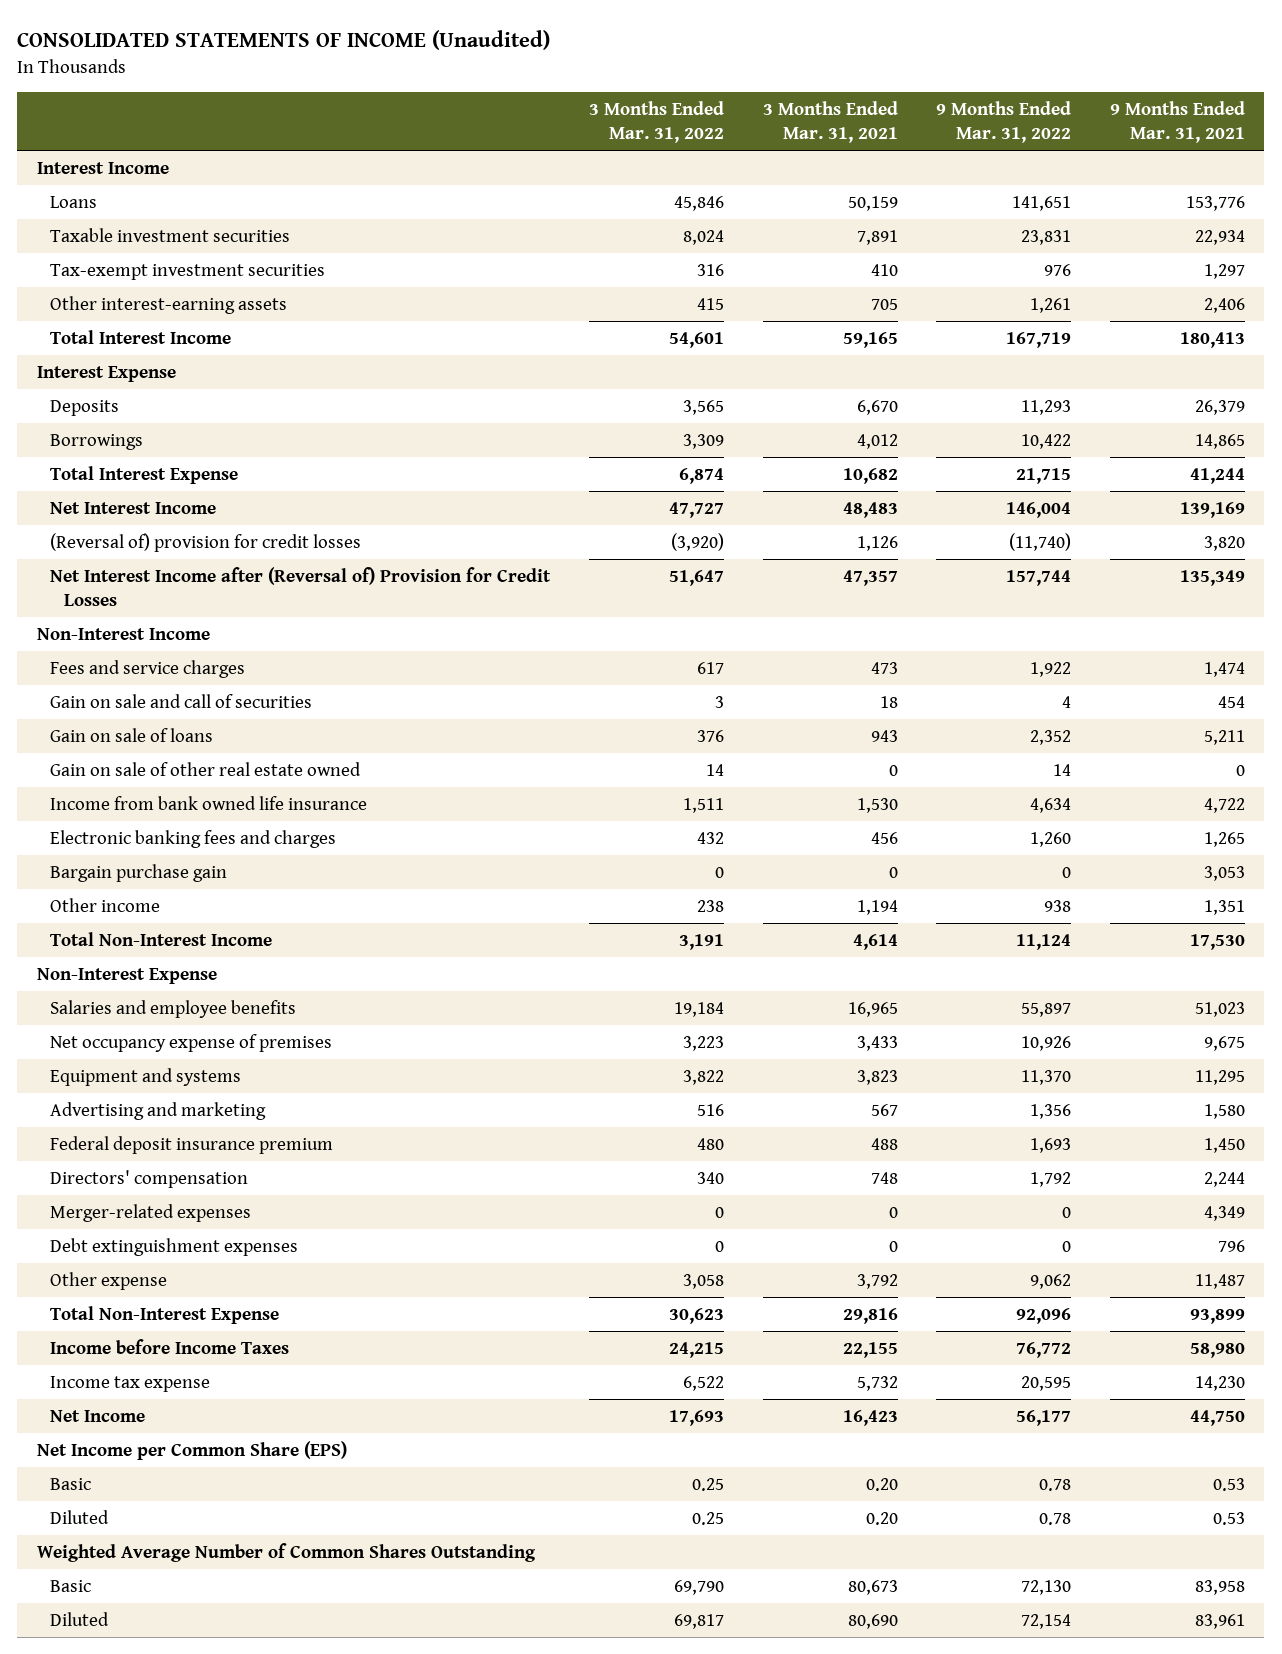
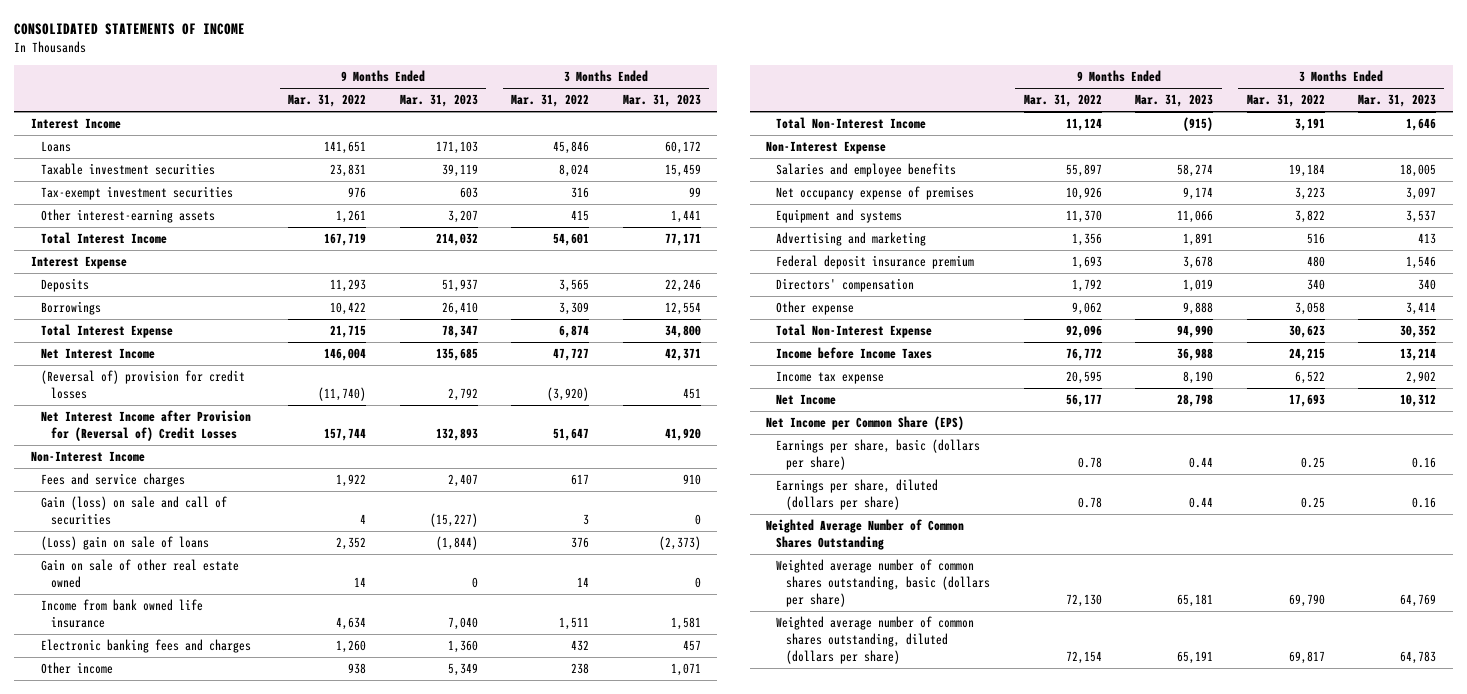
[17,29,551,50] CONSOLIDATED STATEMENTS OF INCOME (Unaudited) -> [14,23,246,36] CONSOLIDATED STATEMENTS OF INCOME
[762,101,898,144] 3 Months Ended Mar. 31, 2021 -> none
[1110,101,1246,144] 9 Months Ended Mar. 31, 2021 -> none
none -> [399,94,478,108] Mar. 31, 2023
none -> [622,94,701,108] Mar. 31, 2023
[50,567,552,607] Net Interest Income after (Reversal of) Provision for Credit Losses -> [41,410,252,441] Net Interest Income after Provision for (Reversal of) Credit Losses
[50,694,313,709] Gain on sale and call of securities -> [41,496,228,525] Gain (loss) on sale and call of securities
[50,728,214,743] Gain on sale of loans -> [41,536,210,551] (Loss) gain on sale of loans
[50,864,228,883] Bargain purchase gain -> none
[50,1204,252,1223] Merger-related expenses -> none
[50,1238,299,1257] Debt extinguishment expenses -> none
[50,1478,92,1491] Basic -> [776,439,981,470] Earnings per share, basic (dollars per share)
[50,1510,110,1525] Diluted -> [776,479,939,510] Earnings per share, diluted (dollars per share)
[50,1580,92,1593] Basic -> [776,559,991,607] Weighted average number of common shares outstanding, basic (dollars per share)
[50,1612,110,1627] Diluted -> [776,616,975,664] Weighted average number of common shares outstanding, diluted (dollars per share)

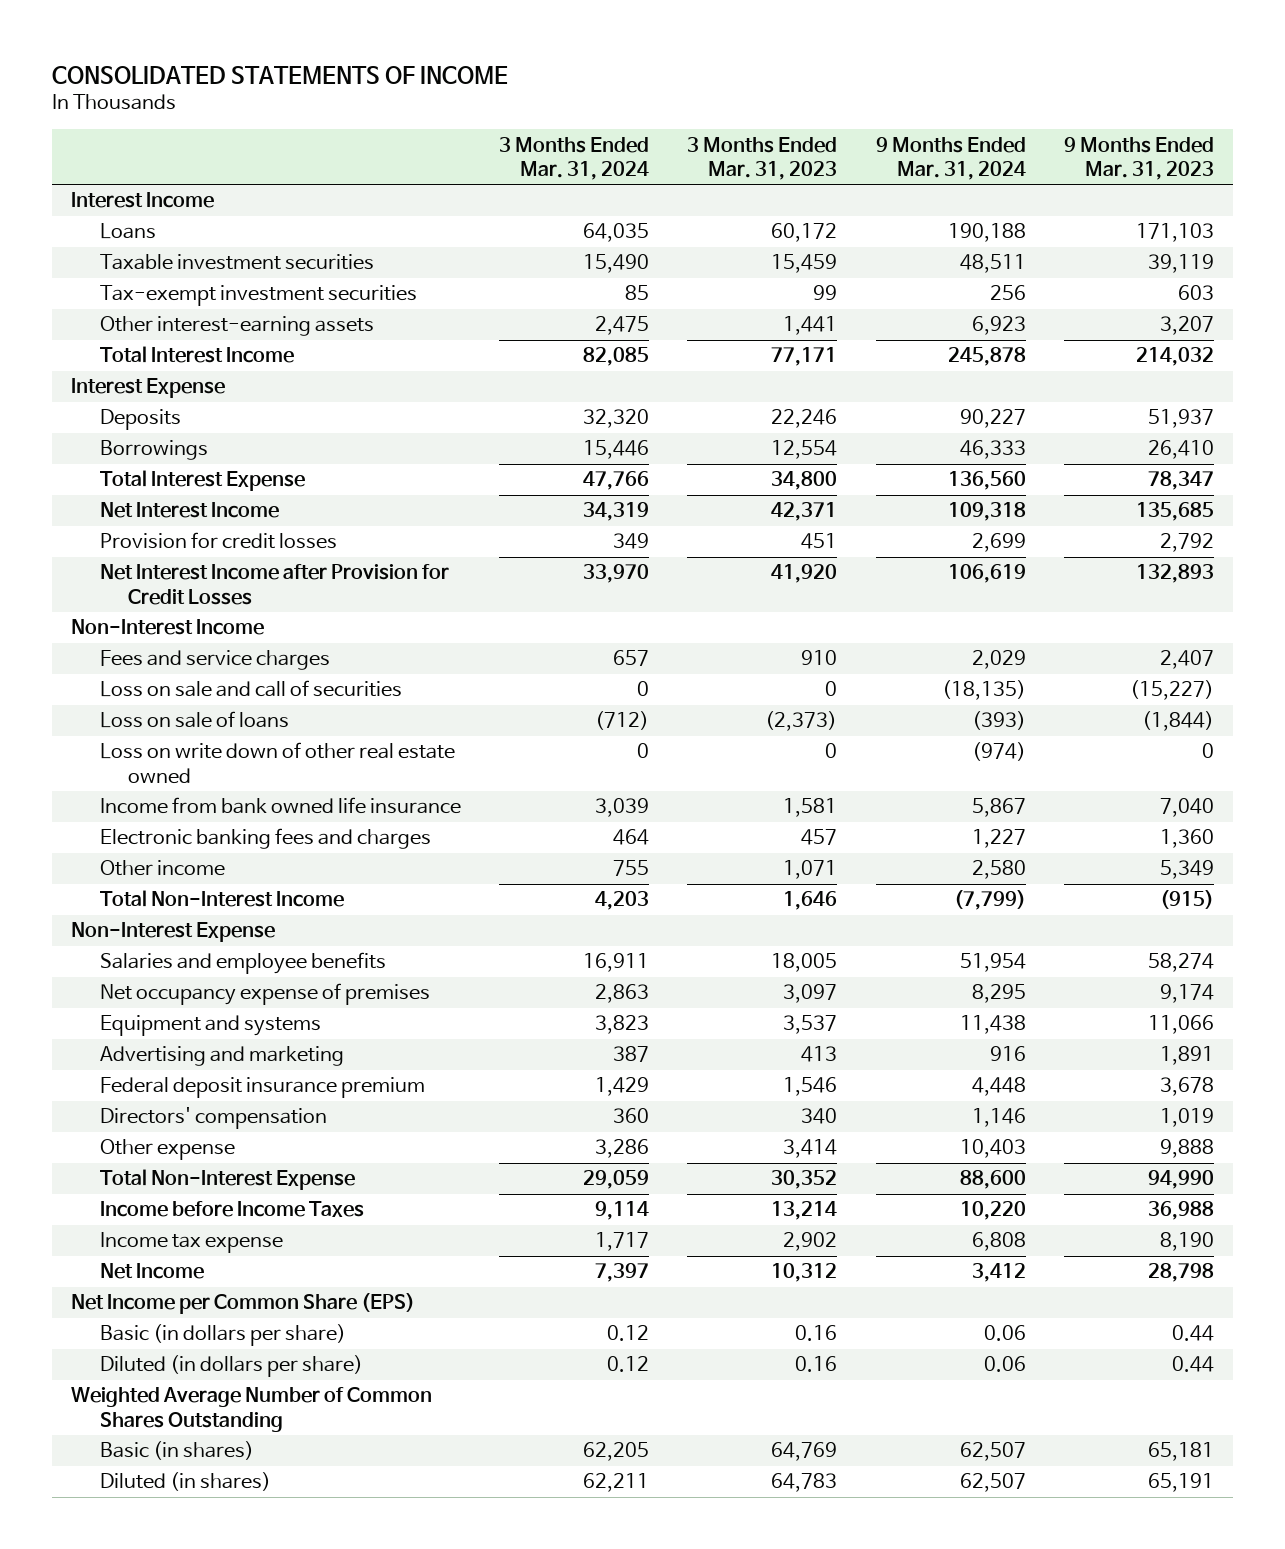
[288,94,367,108] Mar. 31, 2022 -> none
[511,94,590,108] Mar. 31, 2022 -> none
none -> [498,136,649,181] 3 Months Ended Mar. 31, 2024
none -> [875,136,1026,181] 9 Months Ended Mar. 31, 2024
[41,370,246,399] (Reversal of) provision for credit losses -> [99,532,337,550] Provision for credit losses
[41,410,252,441] Net Interest Income after Provision for (Reversal of) Credit Losses -> [99,564,449,606] Net Interest Income after Provision for Credit Losses
[41,496,228,525] Gain (loss) on sale and call of securities -> [99,680,402,698] Loss on sale and call of securities
[41,536,210,551] (Loss) gain on sale of loans -> [99,711,289,729] Loss on sale of loans
[41,559,240,588] Gain on sale of other real estate owned -> [99,742,455,785] Loss on write down of other real estate owned
[776,439,981,470] Earnings per share, basic (dollars per share) -> [99,1324,346,1347] Basic (in dollars per share)
[776,479,939,510] Earnings per share, diluted (dollars per share) -> [99,1355,363,1378] Diluted (in dollars per share)
[776,559,991,607] Weighted average number of common shares outstanding, basic (dollars per share) -> [99,1441,254,1461] Basic (in shares)
[776,616,975,664] Weighted average number of common shares outstanding, diluted (dollars per share) -> [99,1472,271,1492] Diluted (in shares)

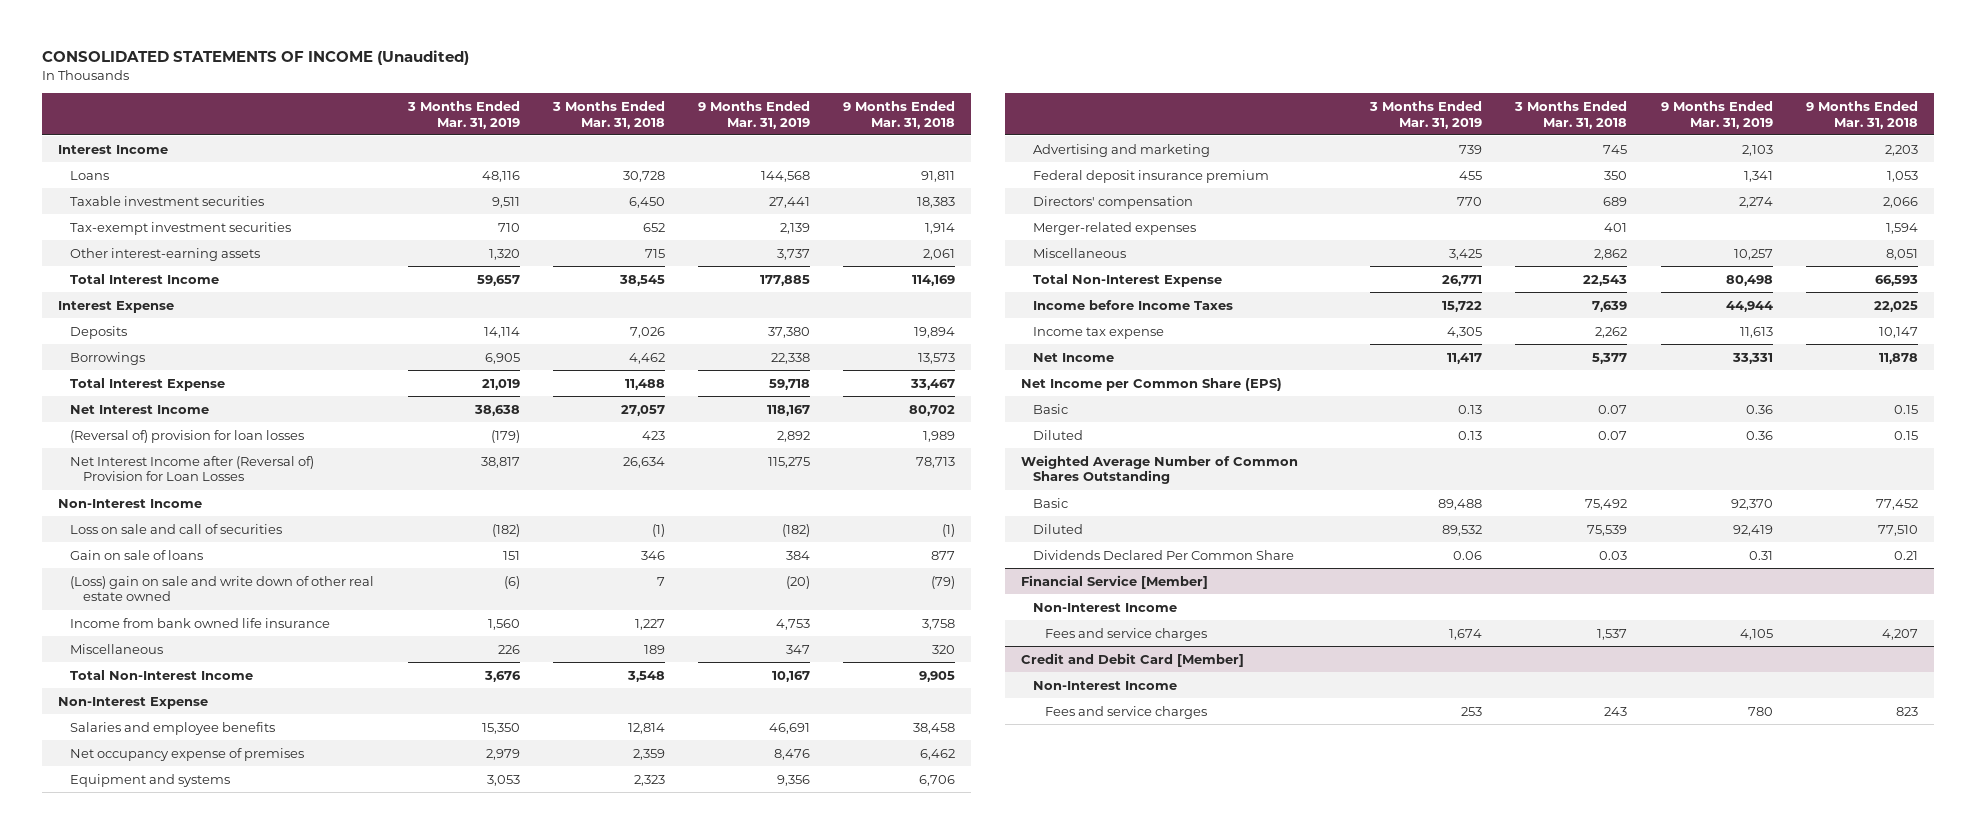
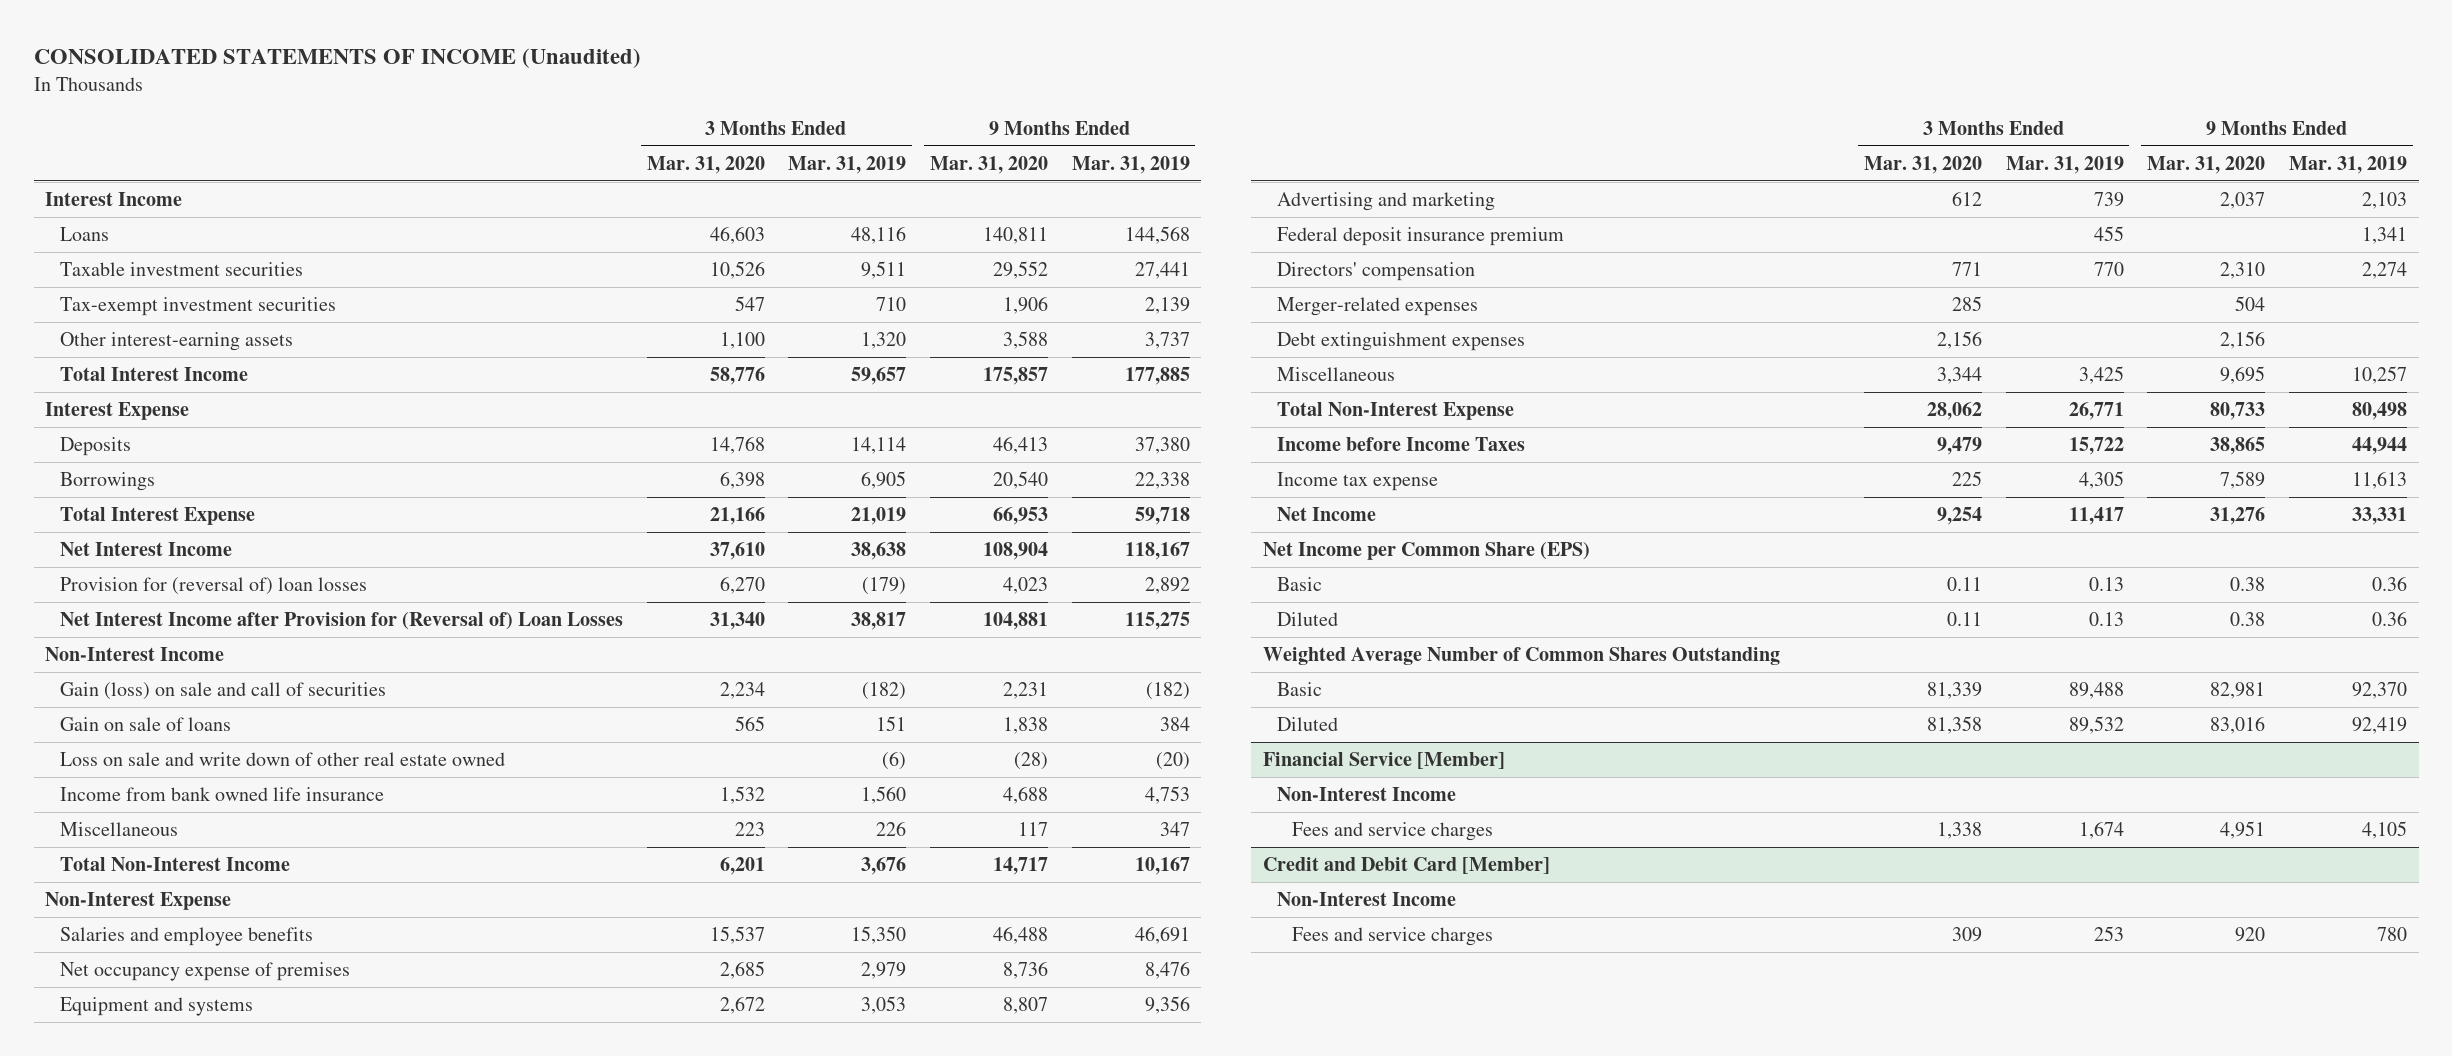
[551,100,665,129] 3 Months Ended Mar. 31, 2018 -> none
[842,100,955,129] 9 Months Ended Mar. 31, 2018 -> none
none -> [646,155,765,174] Mar. 31, 2020
none -> [929,155,1048,174] Mar. 31, 2020
[70,429,305,443] (Reversal of) provision for loan losses -> [60,577,368,596] Provision for (reversal of) loan losses
[70,455,315,482] Net Interest Income after (Reversal of) Provision for Loan Losses -> [60,612,624,631] Net Interest Income after Provision for (Reversal of) Loan Losses
[70,523,283,534] Loss on sale and call of securities -> [60,682,387,701] Gain (loss) on sale and call of securities
[70,575,375,602] (Loss) gain on sale and write down of other real estate owned -> [60,752,506,767] Loss on sale and write down of other real estate owned
none -> [1277,332,1526,352] Debt extinguishment expenses
[1033,549,1295,560] Dividends Declared Per Common Share -> none

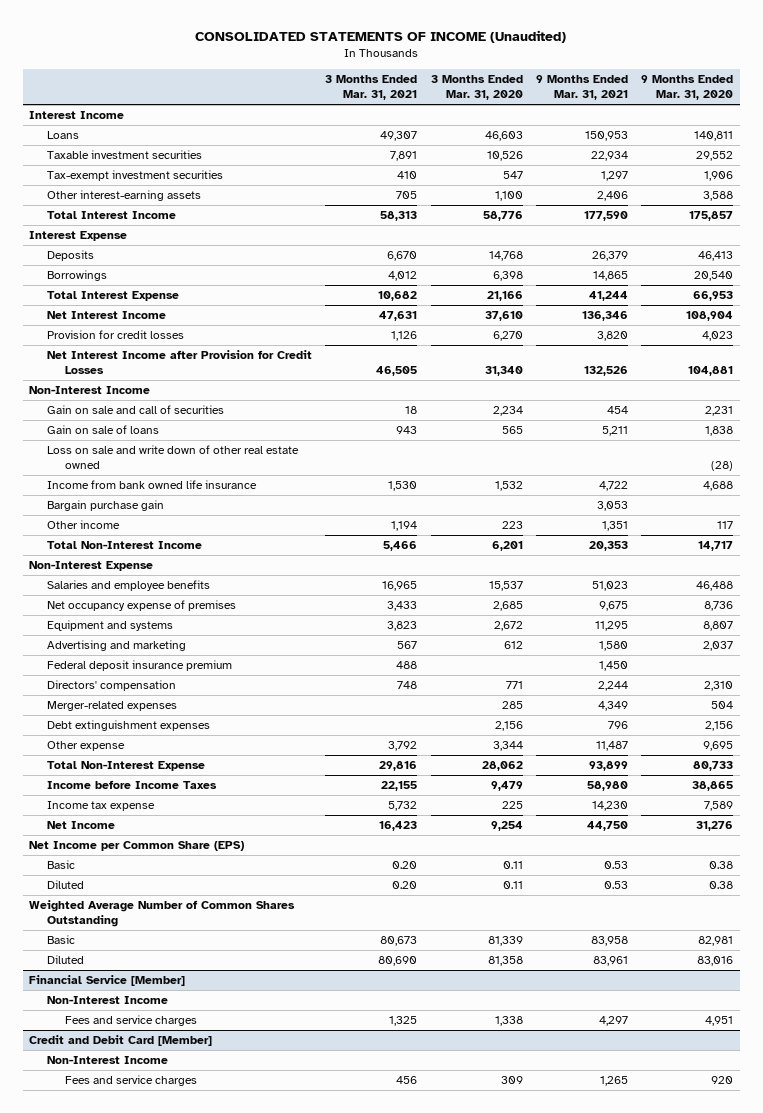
[788,155,907,174] Mar. 31, 2019 -> none
[1071,155,1190,174] Mar. 31, 2019 -> none
none -> [325,75,418,101] 3 Months Ended Mar. 31, 2021
none -> [536,75,629,101] 9 Months Ended Mar. 31, 2021
[60,577,368,596] Provision for (reversal of) loan losses -> [47,329,185,339] Provision for credit losses
[60,612,624,631] Net Interest Income after Provision for (Reversal of) Loan Losses -> [47,349,313,375] Net Interest Income after Provision for Credit Losses
[60,682,387,701] Gain (loss) on sale and call of securities -> [47,404,225,414] Gain on sale and call of securities
none -> [47,499,165,511] Bargain purchase gain
[60,822,179,837] Miscellaneous -> [47,519,121,529] Other income
[1277,367,1396,382] Miscellaneous -> [47,740,126,751] Other expense

